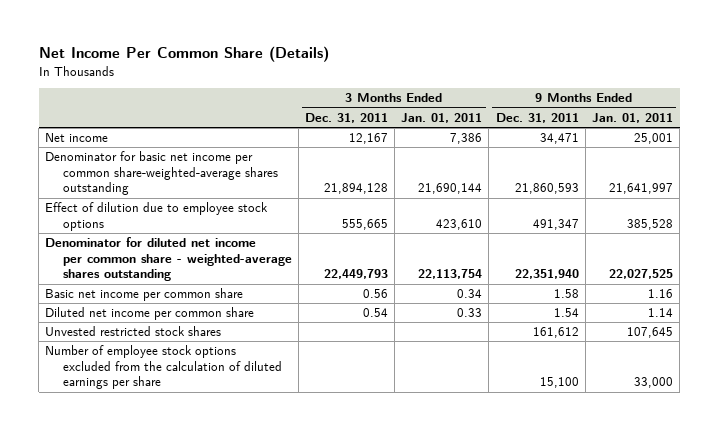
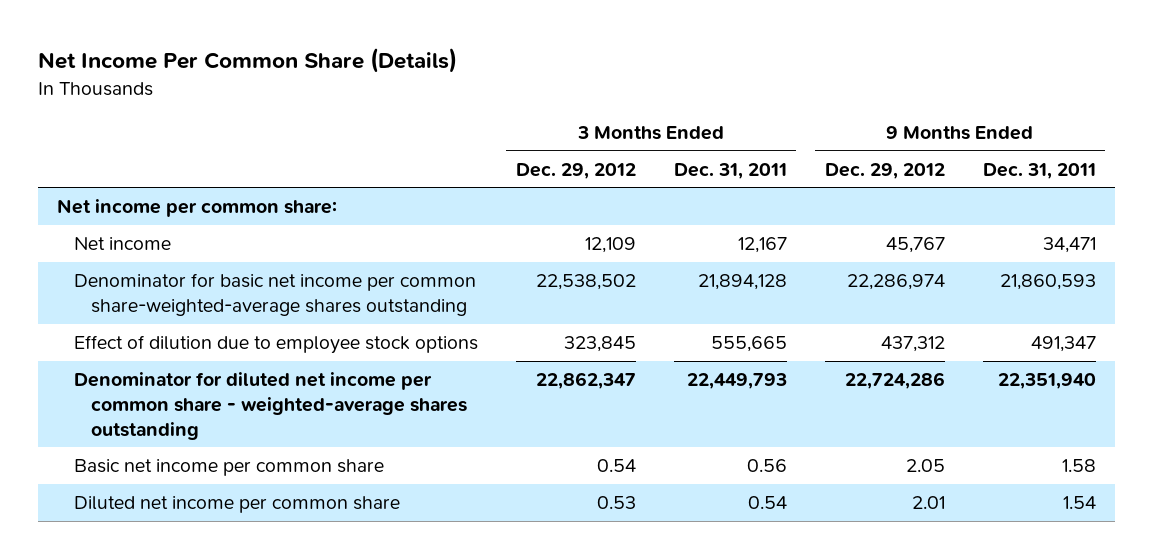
[401,112,483,123] Jan. 01, 2011 -> none
[591,112,673,123] Jan. 01, 2011 -> none
none -> [515,162,636,179] Dec. 29, 2012
none -> [824,162,945,179] Dec. 29, 2012
none -> [56,198,337,217] Net income per common share:
[45,326,222,337] Unvested restricted stock shares -> none
[45,345,282,390] Number of employee stock options excluded from the calculation of diluted earnings per share -> none

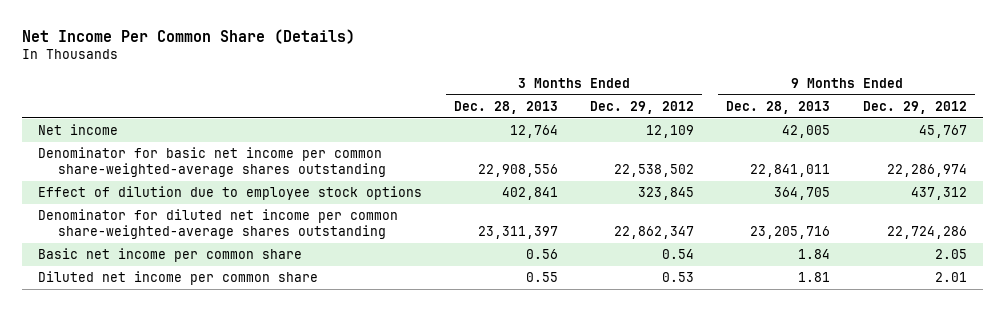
[673,162,787,179] Dec. 31, 2011 -> none
[982,162,1096,179] Dec. 31, 2011 -> none
none -> [453,100,558,114] Dec. 28, 2013
none -> [726,100,831,114] Dec. 28, 2013
[56,198,337,217] Net income per common share: -> none
[73,371,467,440] Denominator for diluted net income per common share - weighted-average shares outstanding -> [37,209,398,240] Denominator for diluted net income per common share-weighted-average shares outstanding

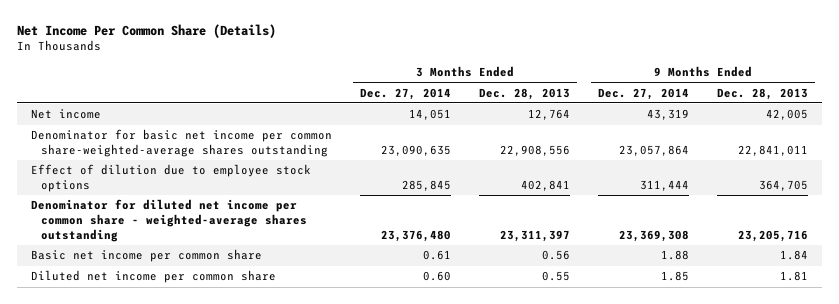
[590,100,695,114] Dec. 29, 2012 -> none
[862,100,967,114] Dec. 29, 2012 -> none
none -> [360,87,452,100] Dec. 27, 2014
none -> [598,87,690,100] Dec. 27, 2014
[37,209,398,240] Denominator for diluted net income per common share-weighted-average shares outstanding -> [31,199,308,242] Denominator for diluted net income per common share - weighted-average shares outstanding

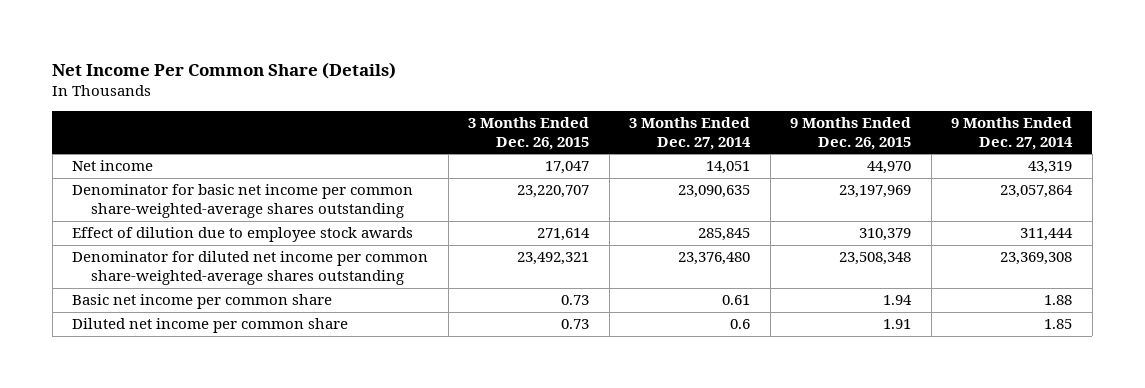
[479,87,571,100] Dec. 28, 2013 -> none
[717,87,809,100] Dec. 28, 2013 -> none
none -> [468,117,590,150] 3 Months Ended Dec. 26, 2015
none -> [790,117,912,150] 9 Months Ended Dec. 26, 2015
[31,164,312,192] Effect of dilution due to employee stock options -> [72,227,414,243] Effect of dilution due to employee stock awards
[31,199,308,242] Denominator for diluted net income per common share - weighted-average shares outstanding -> [72,251,429,285] Denominator for diluted net income per common share-weighted-average shares outstanding
[423,271,452,282] 0.60 -> [730,319,751,330] 0.6

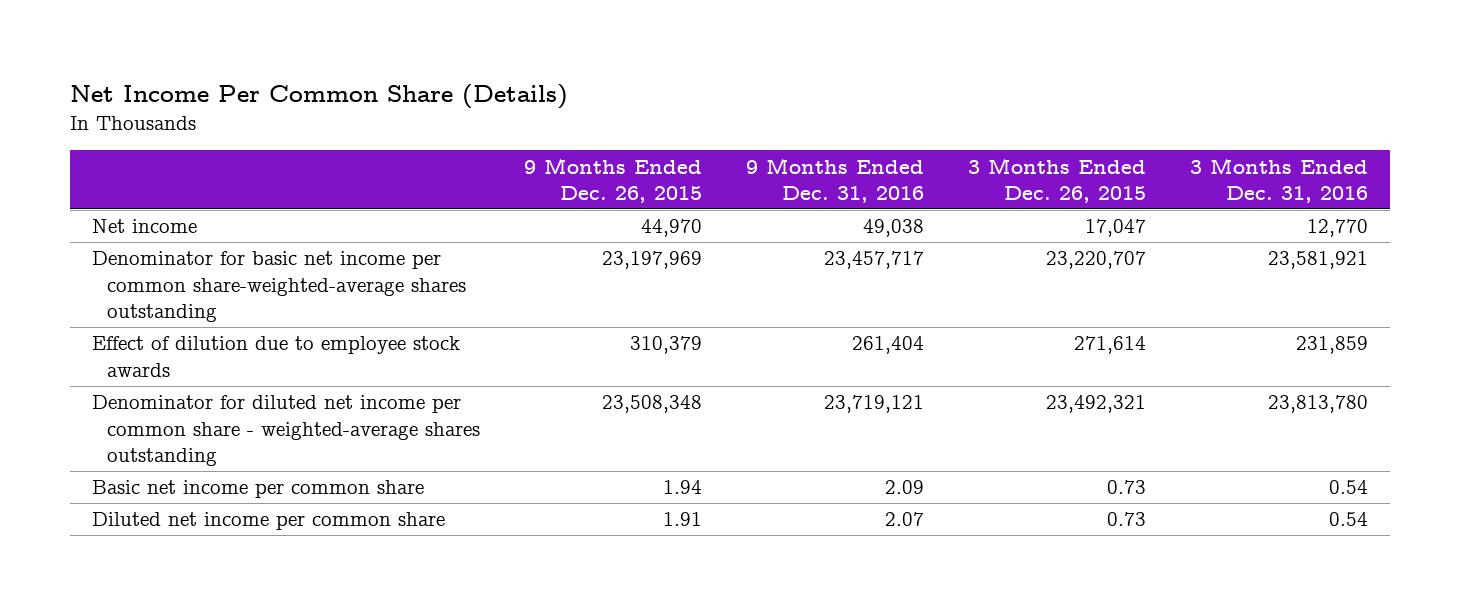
[629,117,752,150] 3 Months Ended Dec. 27, 2014 -> none
[951,117,1074,150] 9 Months Ended Dec. 27, 2014 -> none
none -> [745,157,924,203] 9 Months Ended Dec. 31, 2016
none -> [1189,157,1368,203] 3 Months Ended Dec. 31, 2016
[72,251,429,285] Denominator for diluted net income per common share-weighted-average shares outstanding -> [92,395,480,466] Denominator for diluted net income per common share - weighted-average shares outstanding

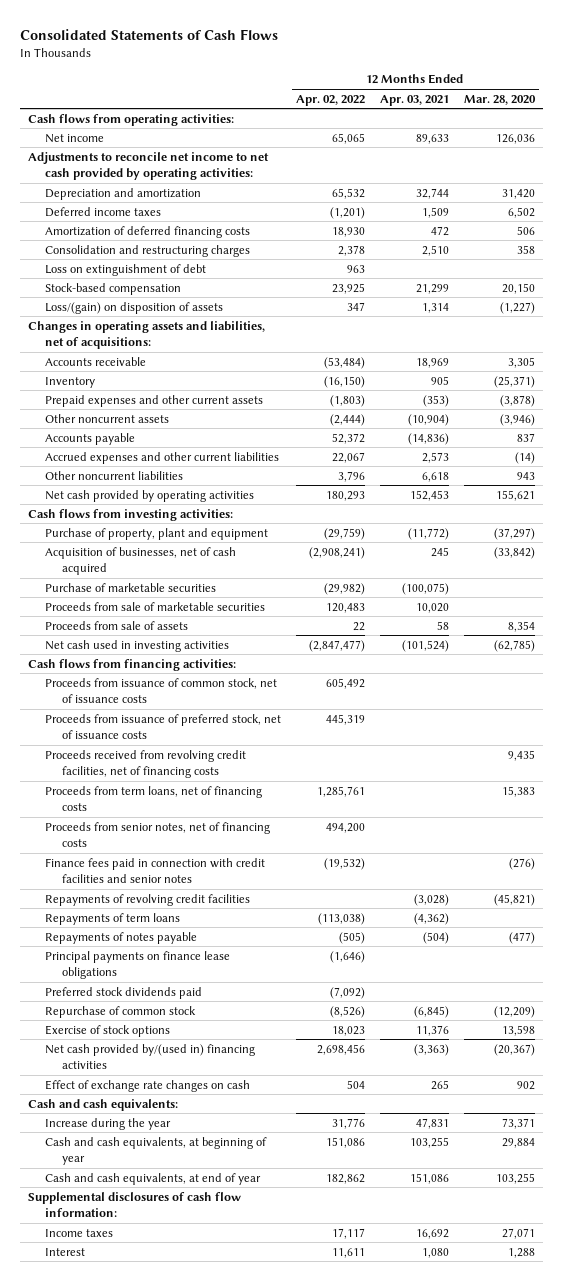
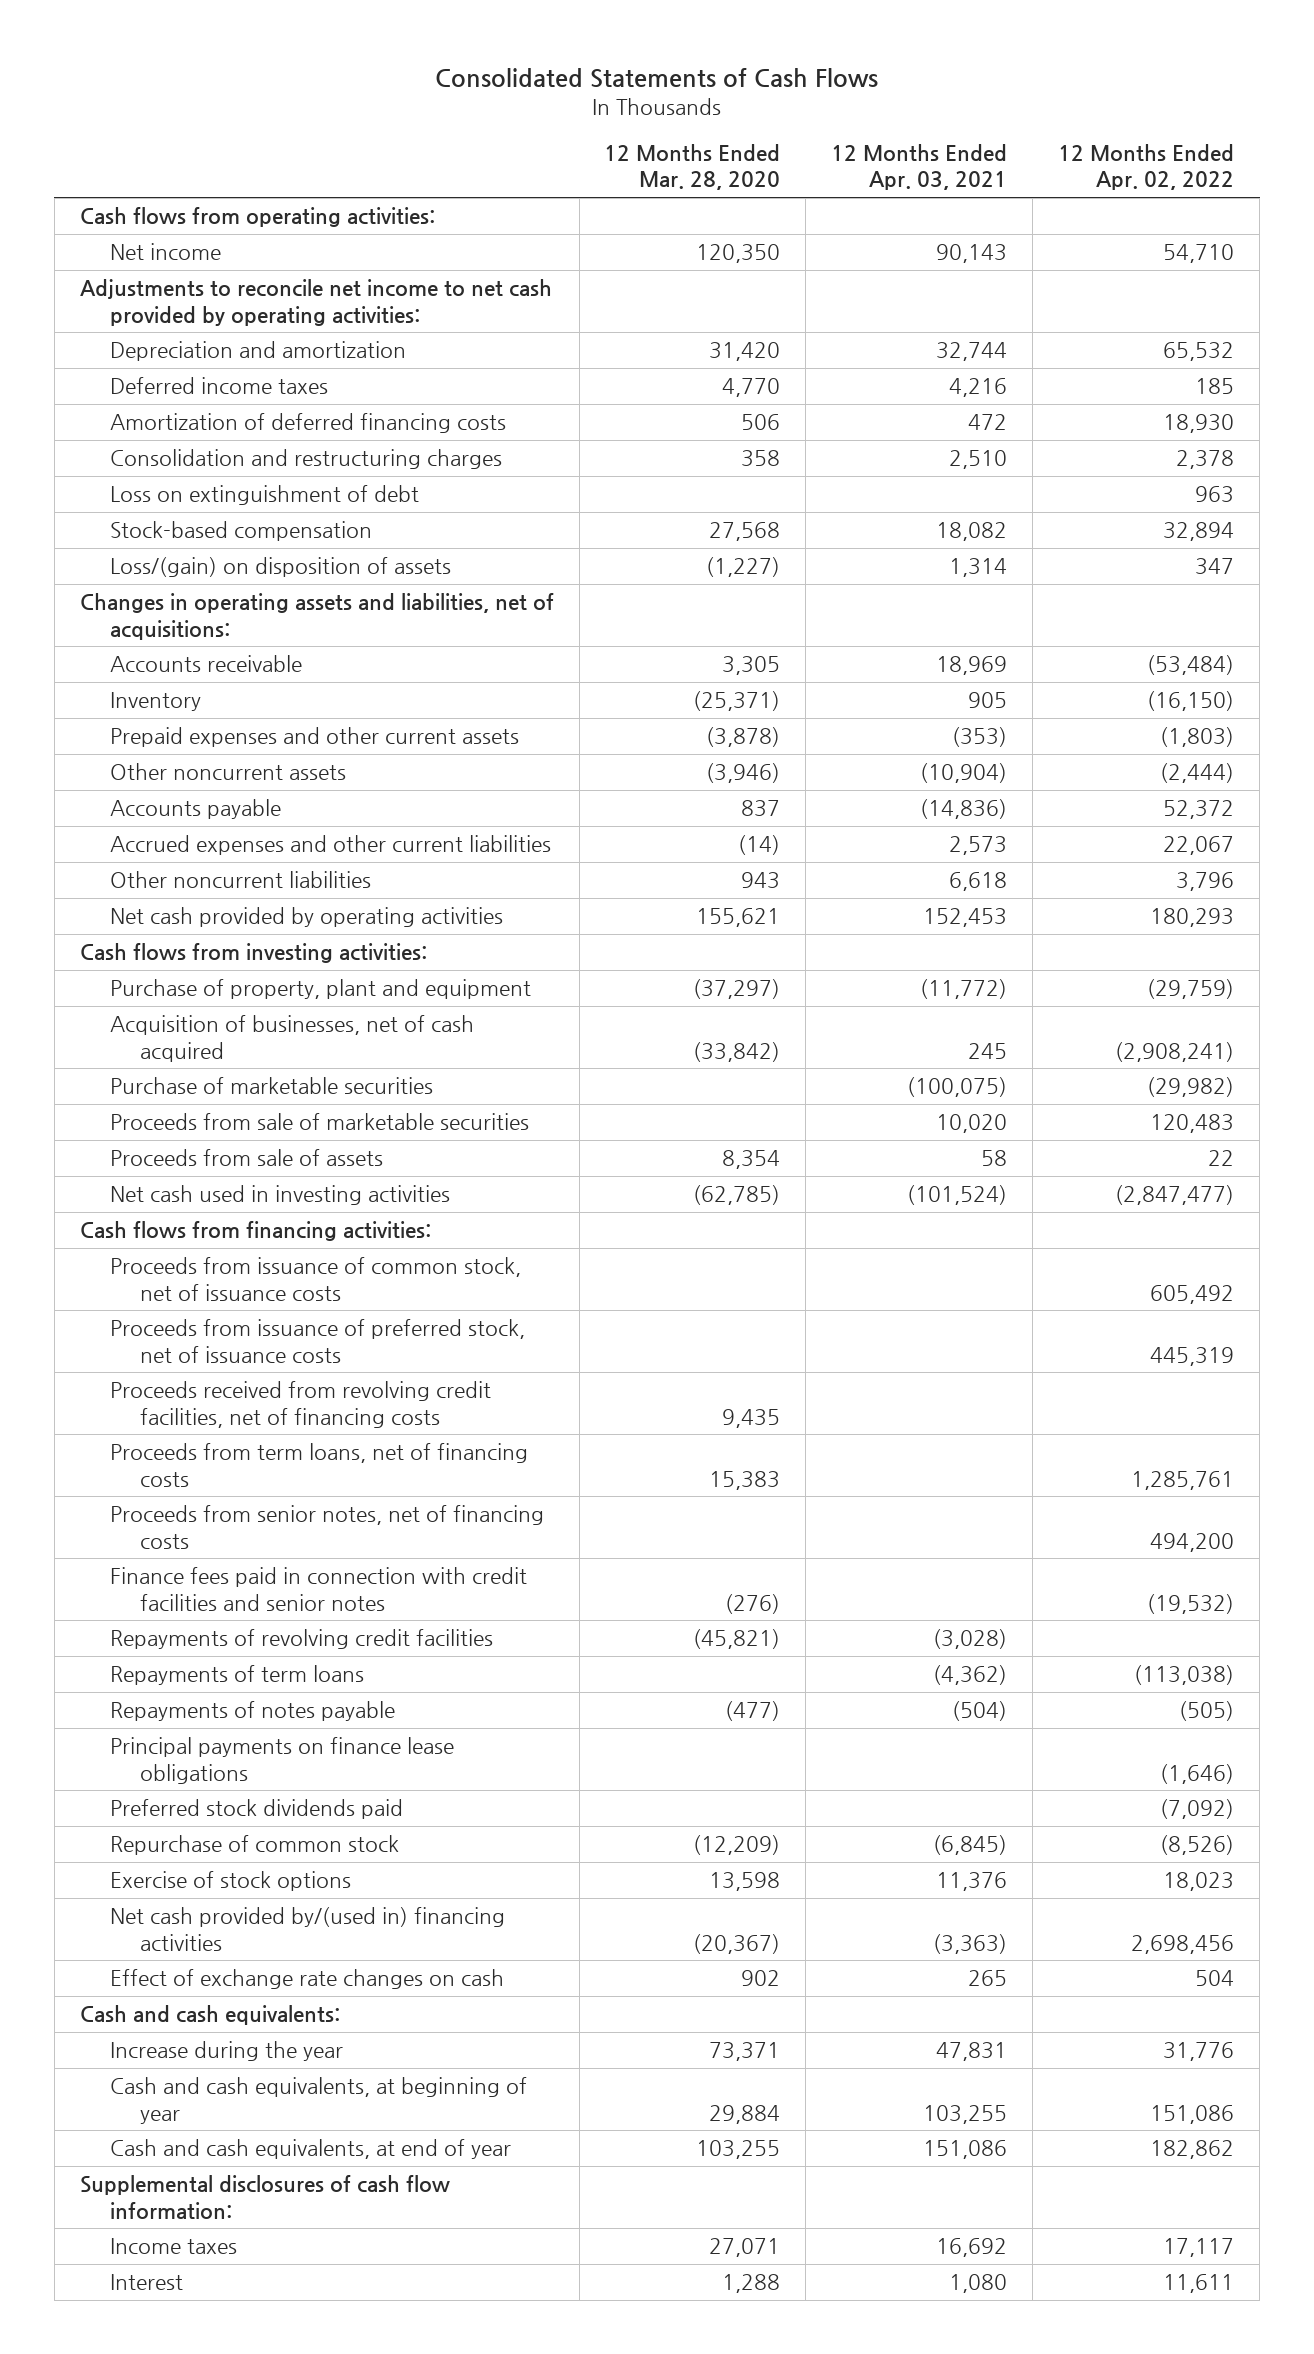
[331,132,365,144] 65,065 -> [1163,244,1235,264] 54,710
[415,133,449,144] 89,633 -> [936,244,1008,264] 90,143
[496,133,536,144] 126,036 -> [696,244,781,264] 120,350
[329,206,365,219] (1,201) -> [1195,378,1235,395] 185
[421,206,449,218] 1,509 -> [949,378,1008,398] 4,216
[508,206,536,218] 6,502 -> [722,378,781,398] 4,770
[331,282,365,294] 23,925 -> [1163,522,1235,542] 32,894
[415,283,449,294] 21,299 -> [936,522,1008,542] 18,082
[502,282,536,294] 20,150 -> [709,522,781,542] 27,568

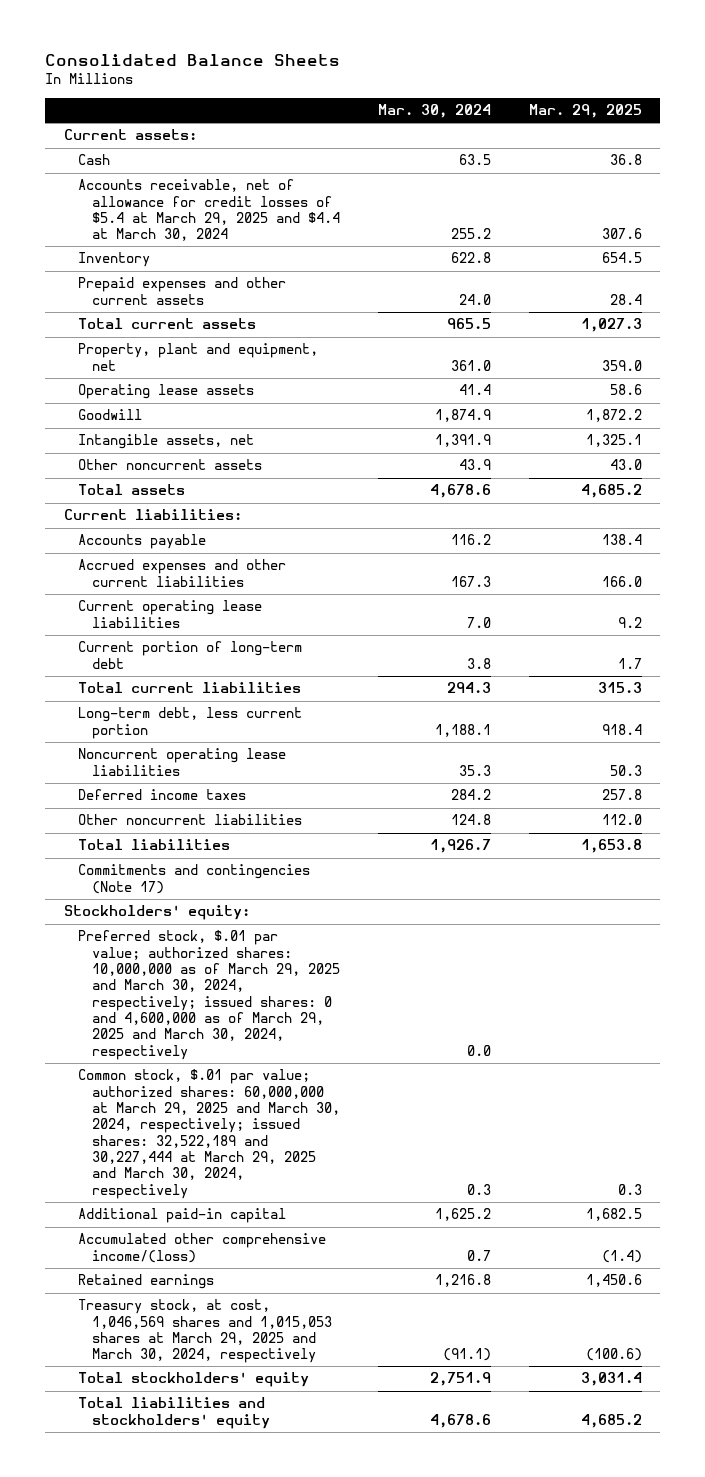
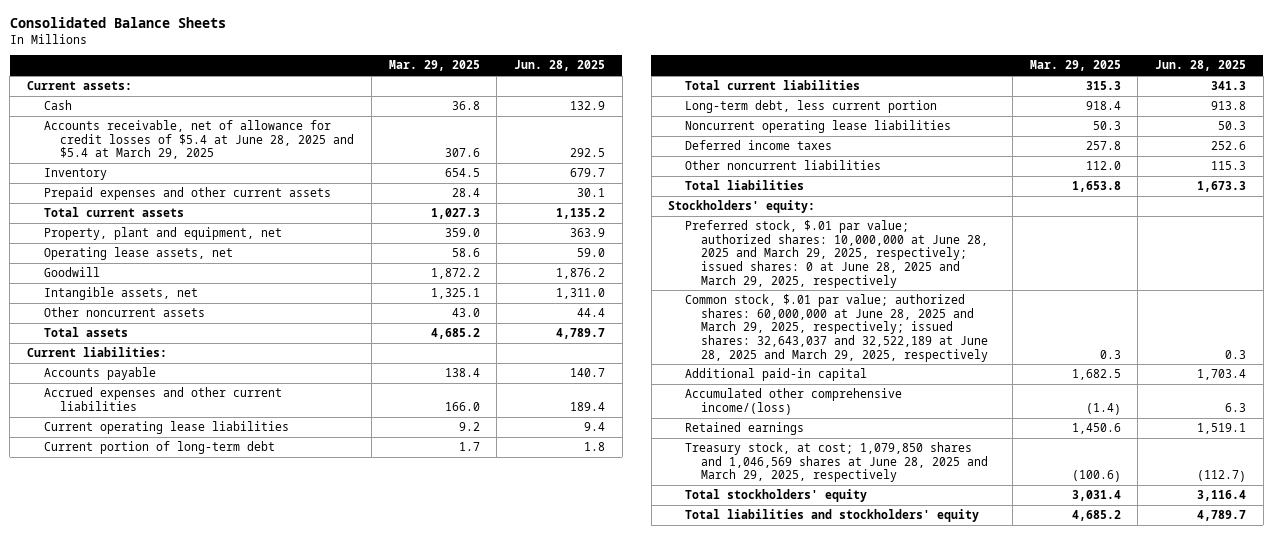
[377,104,491,119] Mar. 30, 2024 -> none
none -> [513,60,605,72] Jun. 28, 2025
[77,179,341,242] Accounts receivable, net of allowance for credit losses of $5.4 at March 29, 2025 and $4.4 at March 30, 2024 -> [43,120,355,160] Accounts receivable, net of allowance for credit losses of $5.4 at June 28, 2025 and $5.4 at March 29, 2025
[77,384,254,400] Operating lease assets -> [43,247,233,261] Operating lease assets, net
[77,864,310,894] Commitments and contingencies (Note 17) -> none
[77,930,341,1060] Preferred stock, $.01 par value; authorized shares: 10,000,000 as of March 29, 2025 and March 30, 2024, respectively; issued shares: 0 and 4,600,000 as of March 29, 2025 and March 30, 2024, respectively -> [684,220,989,288] Preferred stock, $.01 par value; authorized shares: 10,000,000 at June 28, 2025 and March 29, 2025, respectively; issued shares: 0 at June 28, 2025 and March 29, 2025, respectively
[77,1069,341,1199] Common stock, $.01 par value; authorized shares: 60,000,000 at March 29, 2025 and March 30, 2024, respectively; issued shares: 32,522,189 and 30,227,444 at March 29, 2025 and March 30, 2024, respectively -> [684,294,989,362] Common stock, $.01 par value; authorized shares: 60,000,000 at June 28, 2025 and March 29, 2025, respectively; issued shares: 32,643,037 and 32,522,189 at June 28, 2025 and March 29, 2025, respectively
[77,1299,333,1364] Treasury stock, at cost, 1,046,569 shares and 1,015,053 shares at March 29, 2025 and March 30, 2024, respectively -> [684,442,989,483] Treasury stock, at cost; 1,079,850 shares and 1,046,569 shares at June 28, 2025 and March 29, 2025, respectively

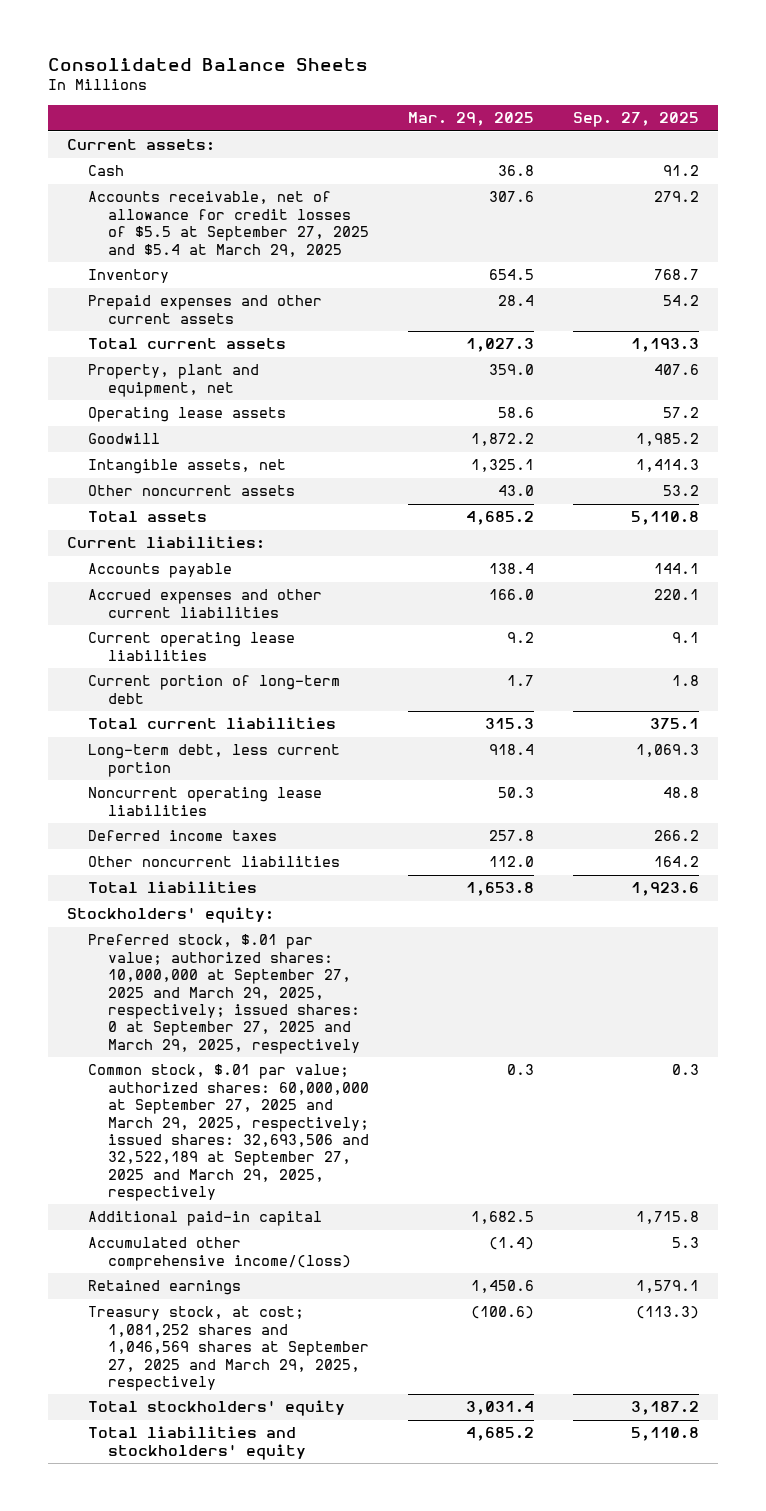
[513,60,605,72] Jun. 28, 2025 -> none
none -> [572,112,699,128] Sep. 27, 2025
[43,120,355,160] Accounts receivable, net of allowance for credit losses of $5.4 at June 28, 2025 and $5.4 at March 29, 2025 -> [87,191,369,257] Accounts receivable, net of allowance for credit losses of $5.5 at September 27, 2025 and $5.4 at March 29, 2025
[43,247,233,261] Operating lease assets, net -> [87,407,286,423] Operating lease assets
[684,220,989,288] Preferred stock, $.01 par value; authorized shares: 10,000,000 at June 28, 2025 and March 29, 2025, respectively; issued shares: 0 at June 28, 2025 and March 29, 2025, respectively -> [87,934,360,1054] Preferred stock, $.01 par value; authorized shares: 10,000,000 at September 27, 2025 and March 29, 2025, respectively; issued shares: 0 at September 27, 2025 and March 29, 2025, respectively
[684,294,989,362] Common stock, $.01 par value; authorized shares: 60,000,000 at June 28, 2025 and March 29, 2025, respectively; issued shares: 32,643,037 and 32,522,189 at June 28, 2025 and March 29, 2025, respectively -> [87,1064,369,1201] Common stock, $.01 par value; authorized shares: 60,000,000 at September 27, 2025 and March 29, 2025, respectively; issued shares: 32,693,506 and 32,522,189 at September 27, 2025 and March 29, 2025, respectively
[684,442,989,483] Treasury stock, at cost; 1,079,850 shares and 1,046,569 shares at June 28, 2025 and March 29, 2025, respectively -> [87,1306,369,1391] Treasury stock, at cost; 1,081,252 shares and 1,046,569 shares at September 27, 2025 and March 29, 2025, respectively

